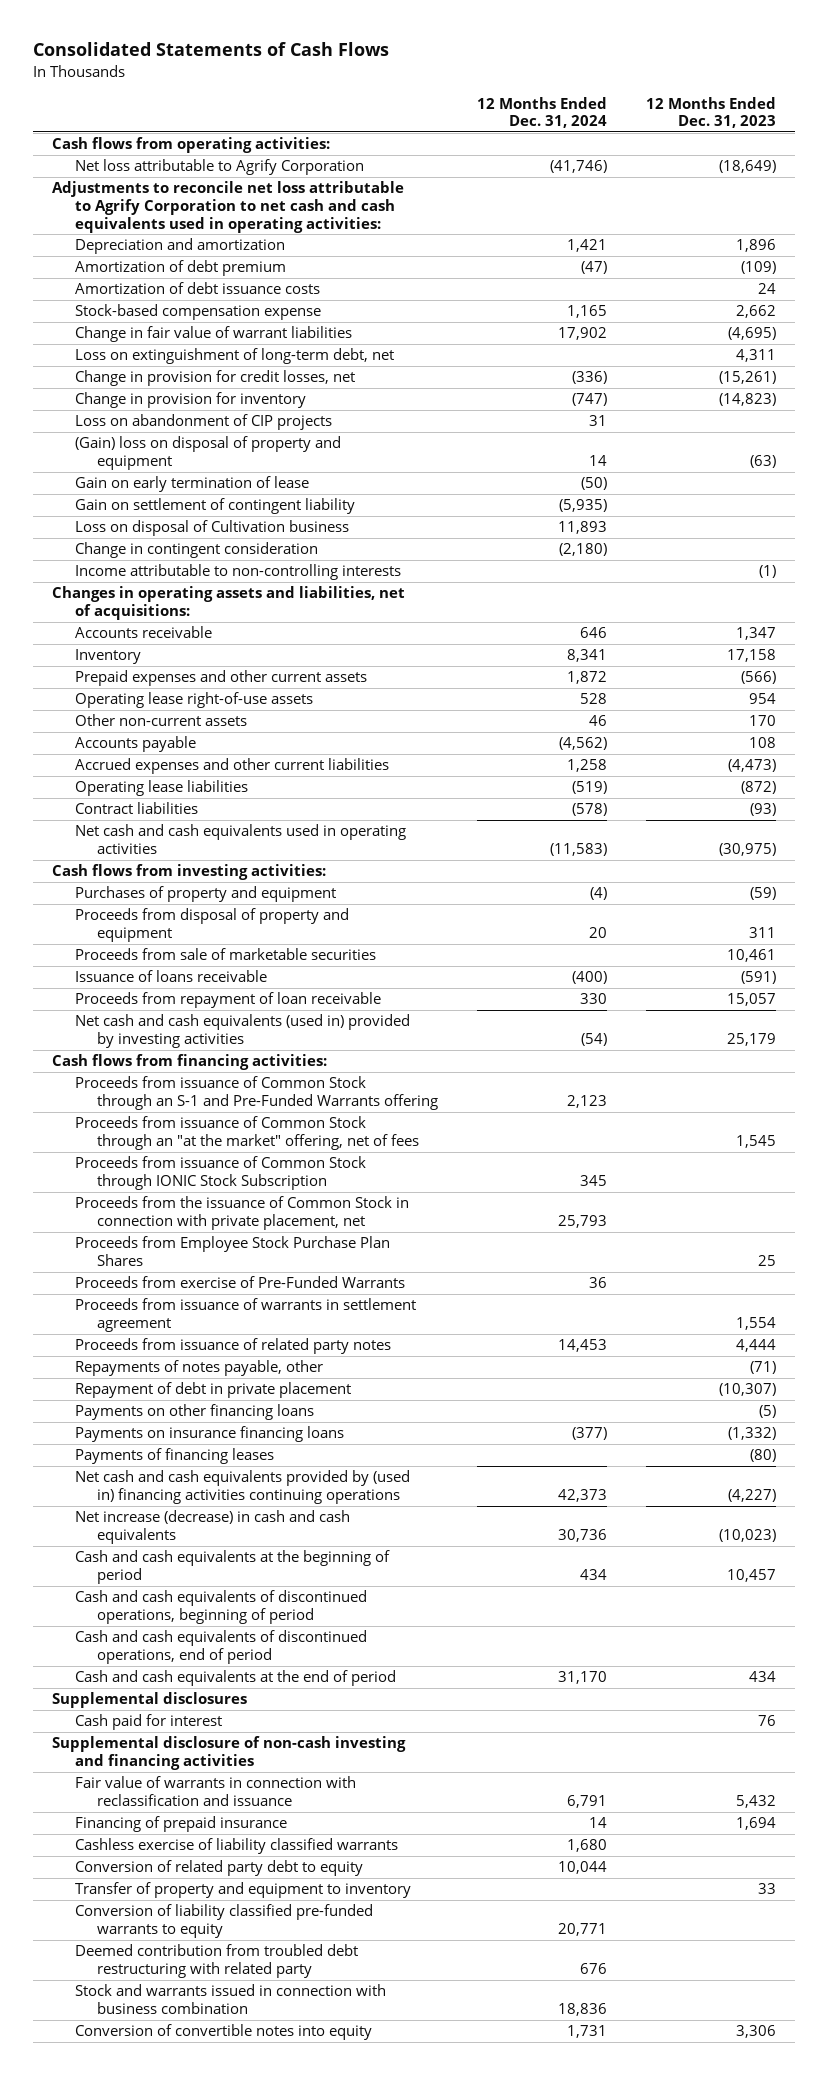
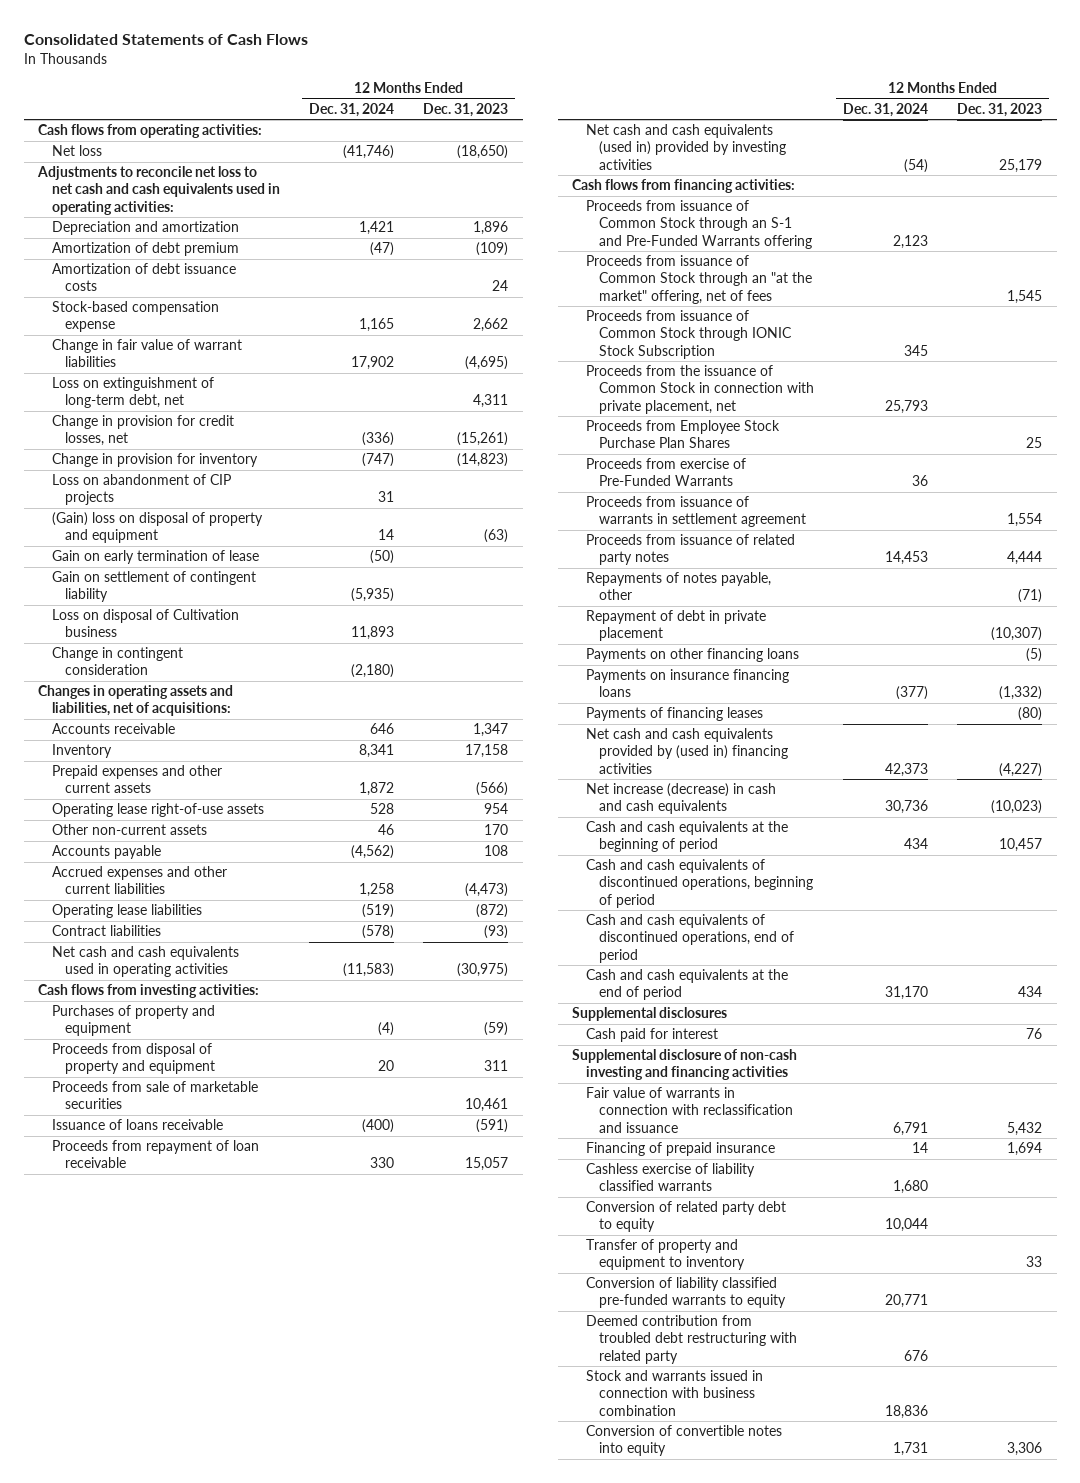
[74,159,364,176] Net loss attributable to Agrify Corporation -> [51,145,102,157] Net loss
[718,160,776,174] (18,649) -> [457,145,509,160] (18,650)
[52,181,405,233] Adjustments to reconcile net loss attributable to Agrify Corporation to net cash and cash equivalents used in operating activities: -> [37,166,280,215] Adjustments to reconcile net loss to net cash and cash equivalents used in operating activities:
[74,564,401,581] Income attributable to non-controlling interests -> none
[74,1470,410,1505] Net cash and cash equivalents provided by (used in) financing activities continuing operations -> [585,728,788,774] Net cash and cash equivalents provided by (used in) financing activities

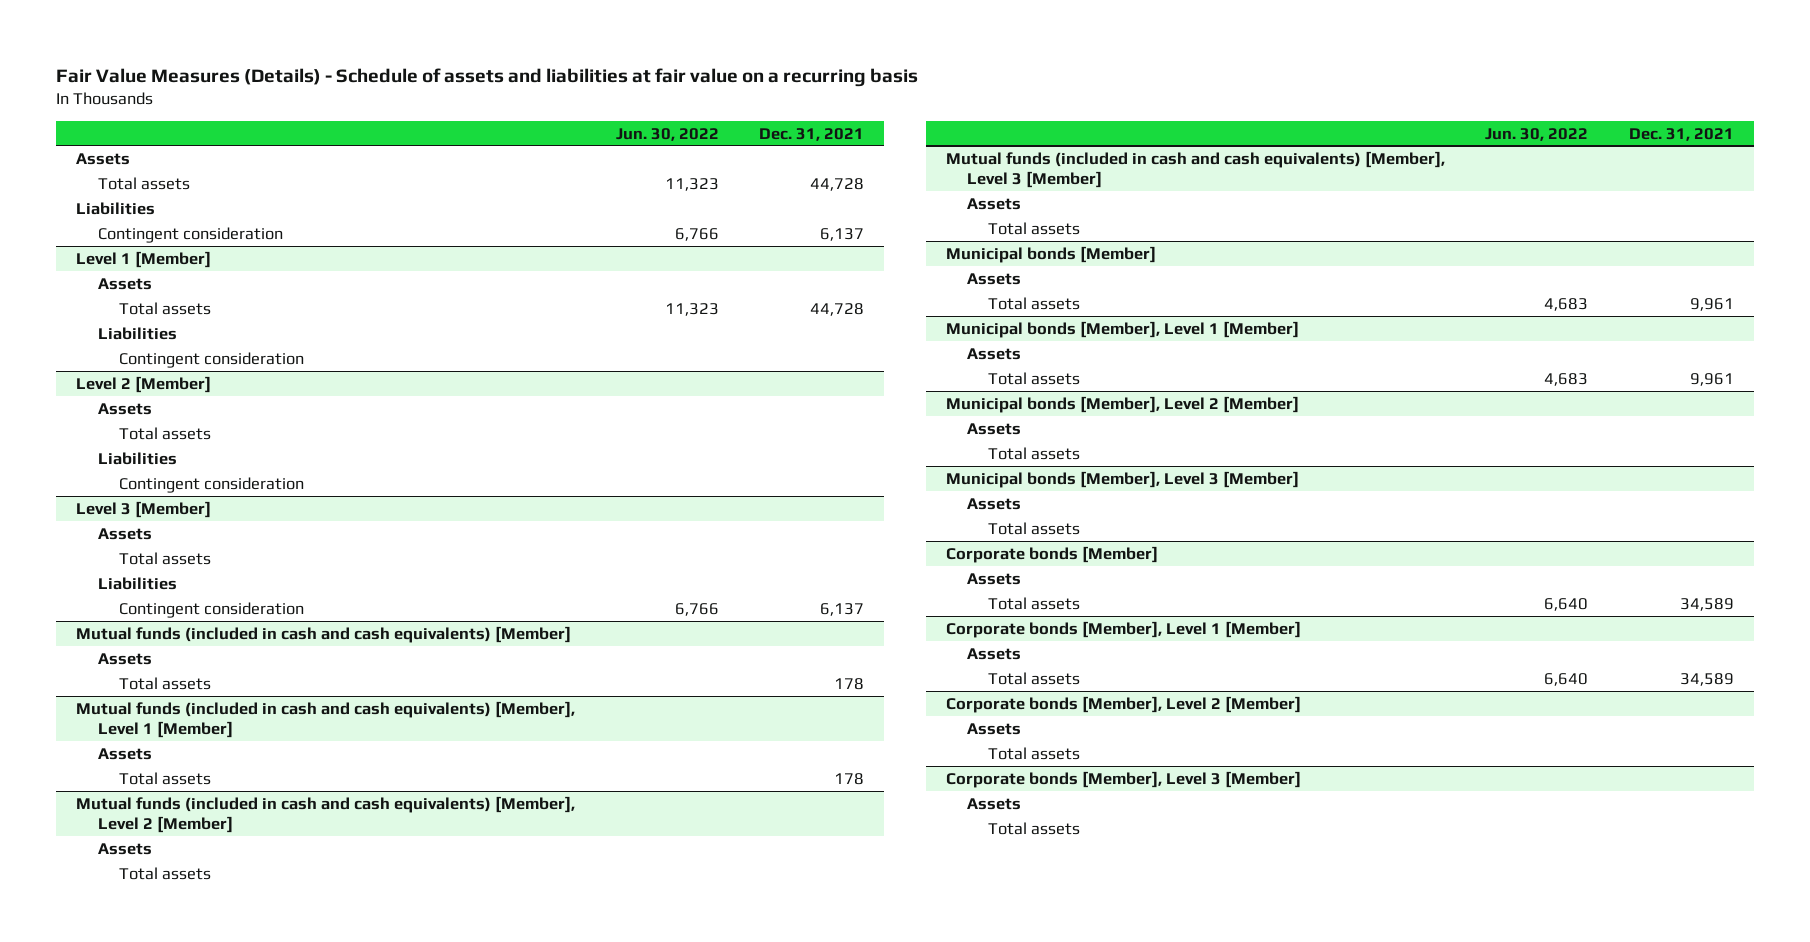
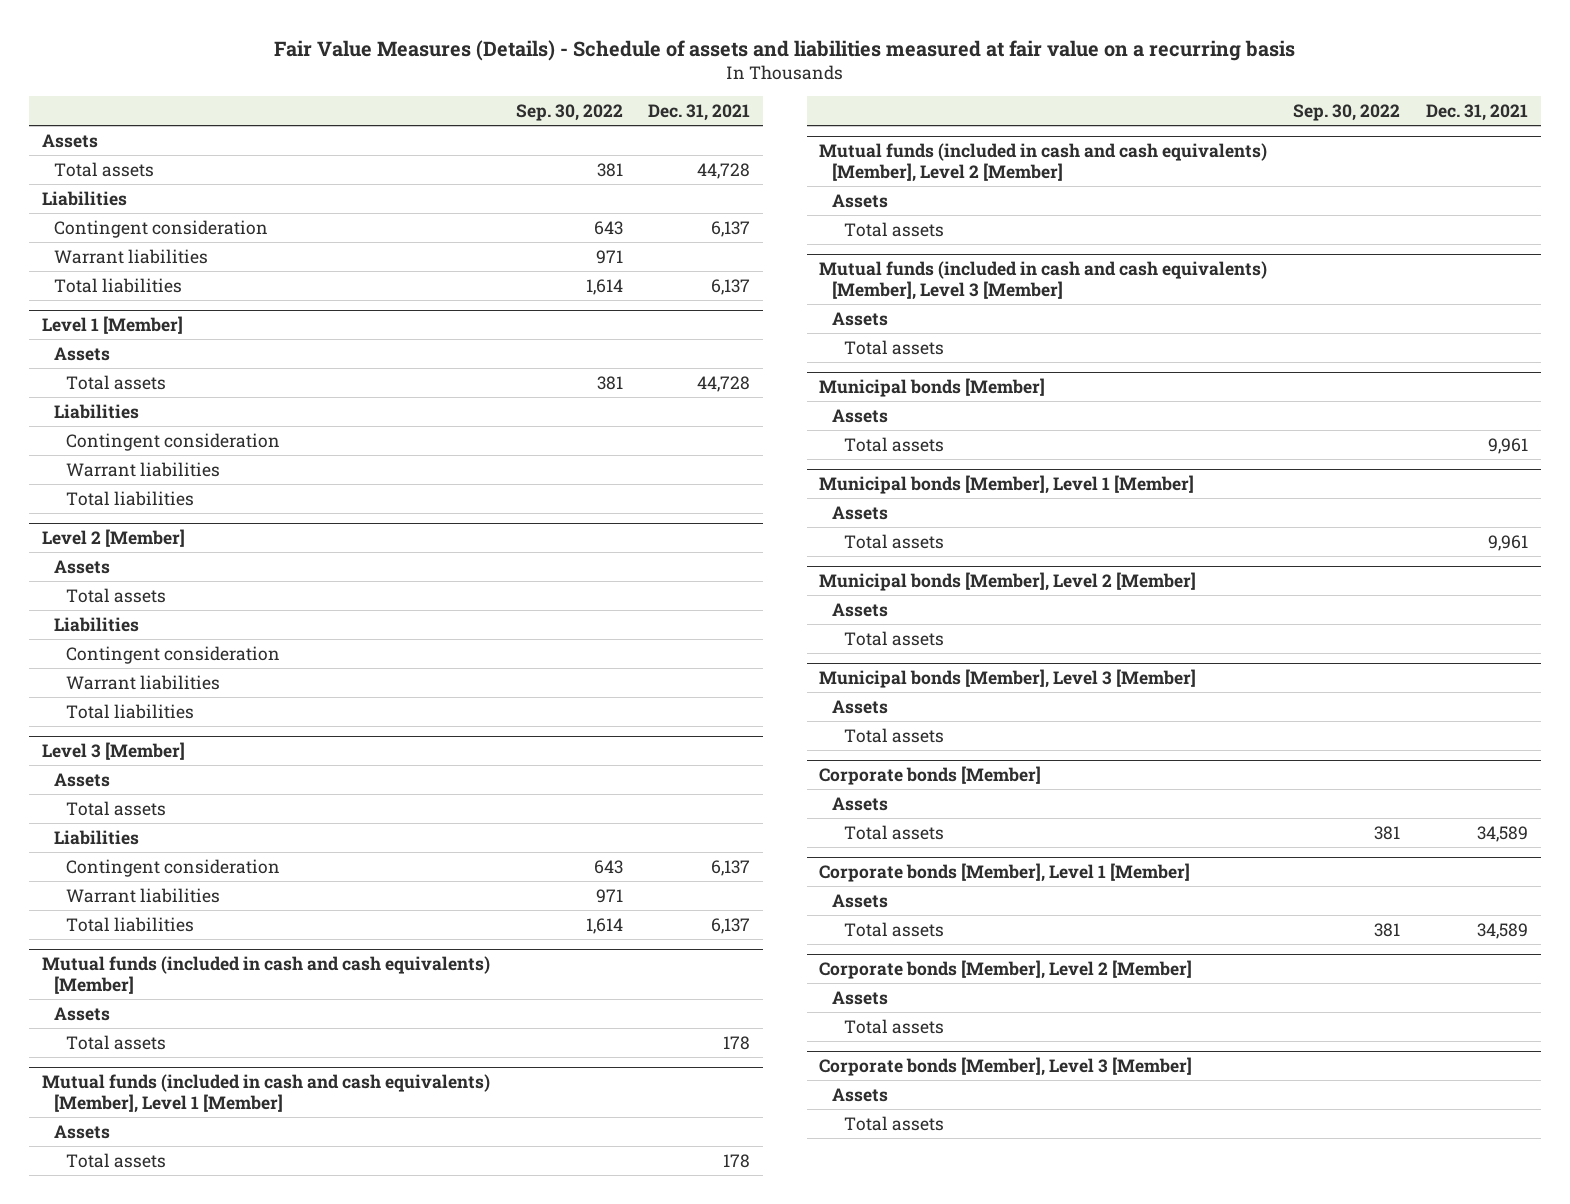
[56,67,919,87] Fair Value Measures (Details) - Schedule of assets and liabilities at fair value on a recurring basis -> [273,39,1295,61] Fair Value Measures (Details) - Schedule of assets and liabilities measured at fair value on a recurring basis
[615,127,719,141] Jun. 30, 2022 -> none
none -> [515,104,623,122] Sep. 30, 2022
none -> [53,248,208,264] Warrant liabilities
none -> [53,277,182,293] Total liabilities
none -> [66,461,221,477] Warrant liabilities
none -> [66,490,195,506] Total liabilities
none -> [66,674,221,690] Warrant liabilities
none -> [66,703,195,719] Total liabilities
none -> [66,887,221,903] Warrant liabilities
none -> [66,916,195,932] Total liabilities

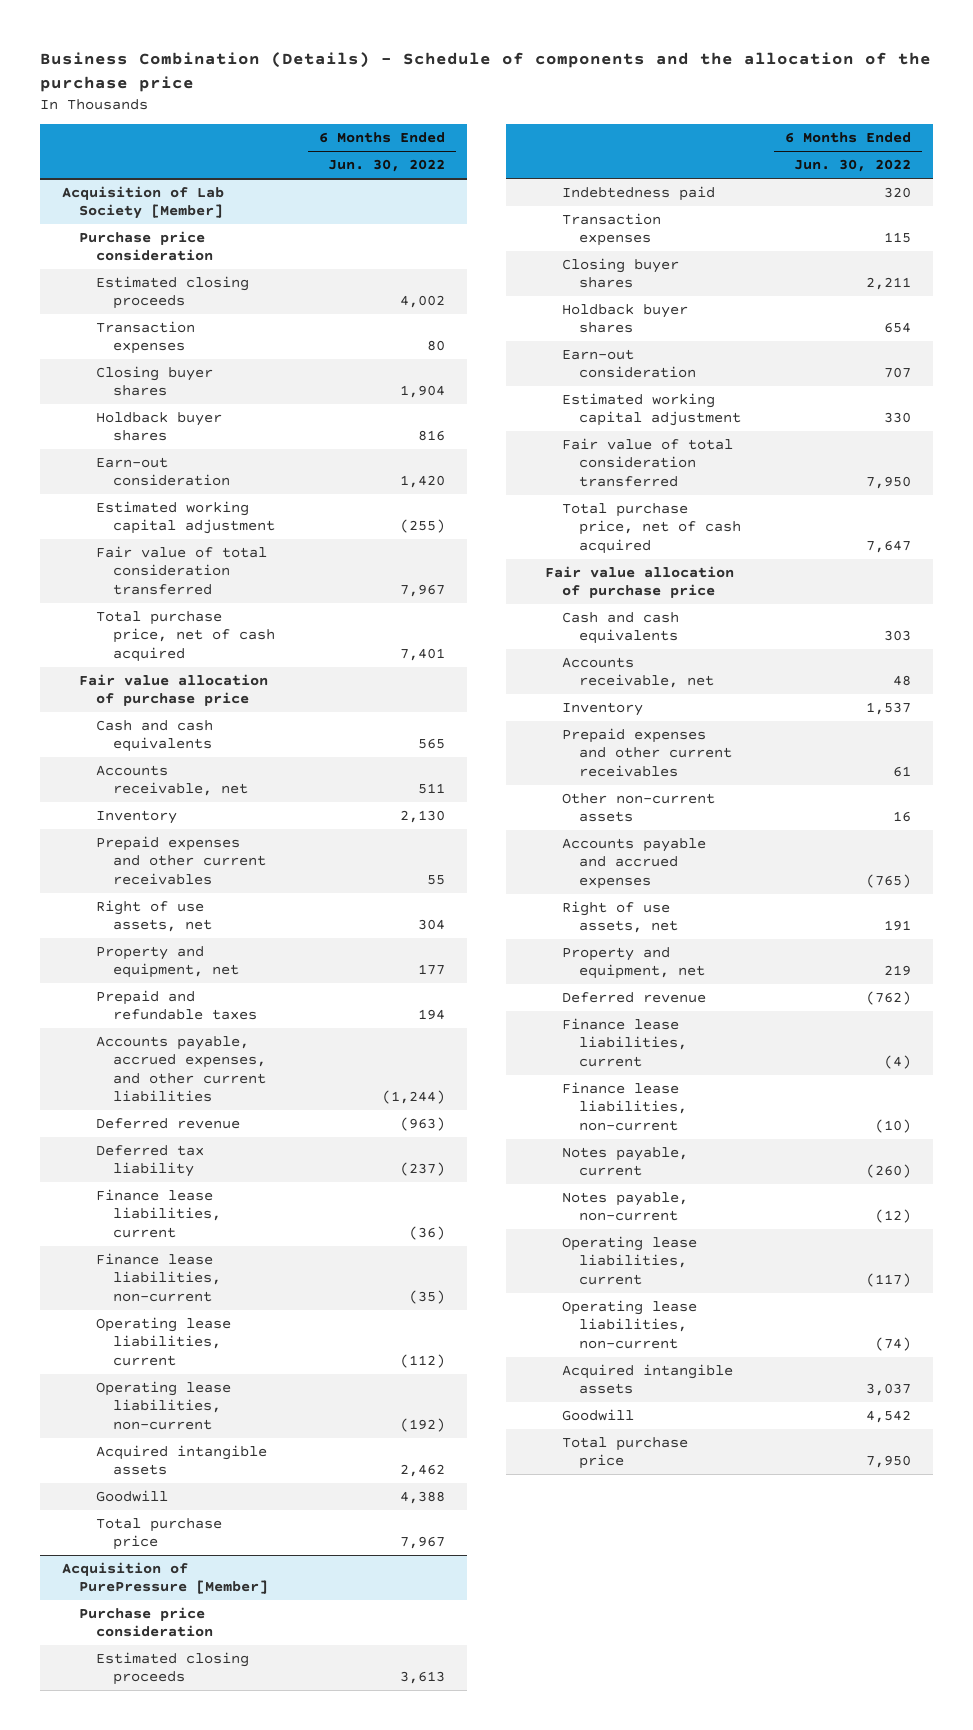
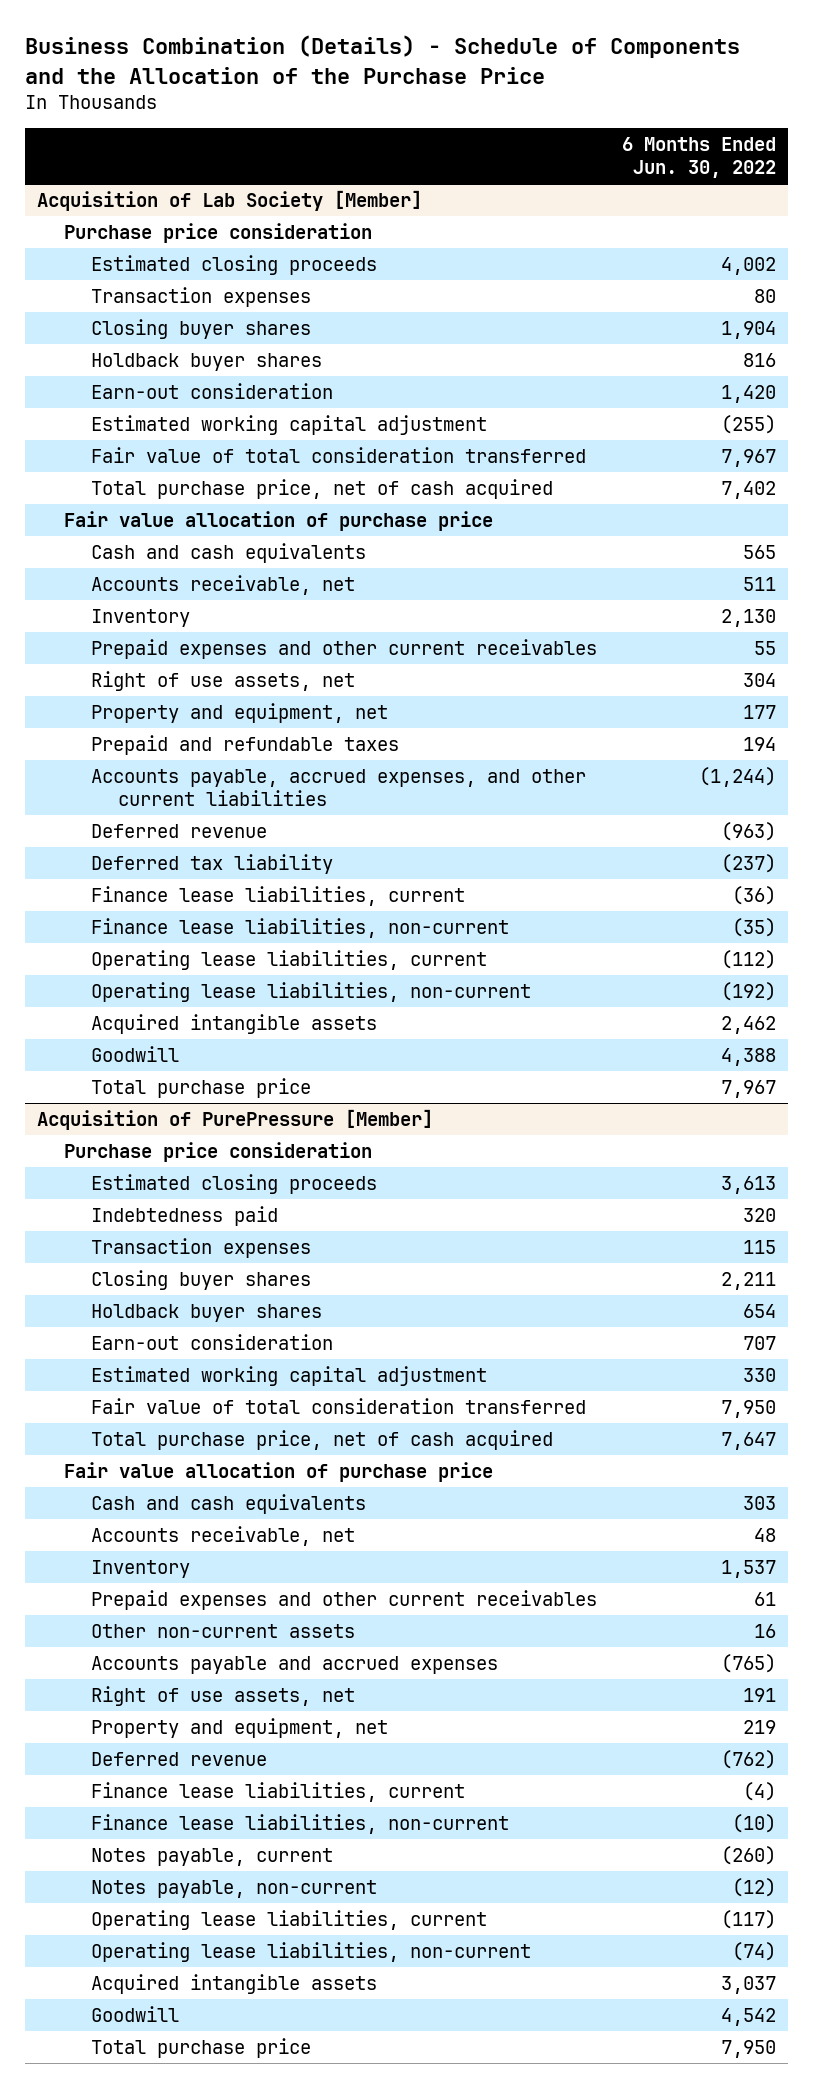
[40,51,932,92] Business Combination (Details) - Schedule of components and the allocation of the purchase price -> [24,35,740,84] Business Combination (Details) - Schedule of Components and the Allocation of the Purchase Price
[400,647,446,661] 7,401 -> [720,480,776,499] 7,402

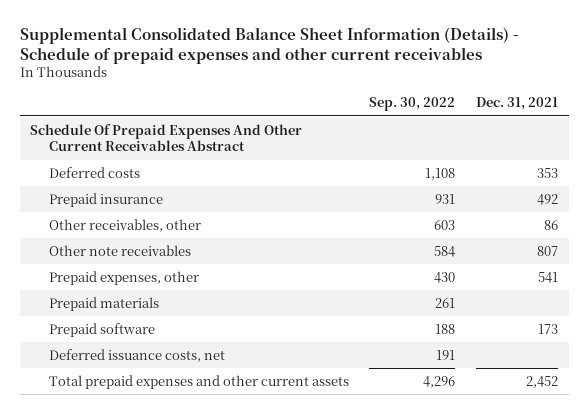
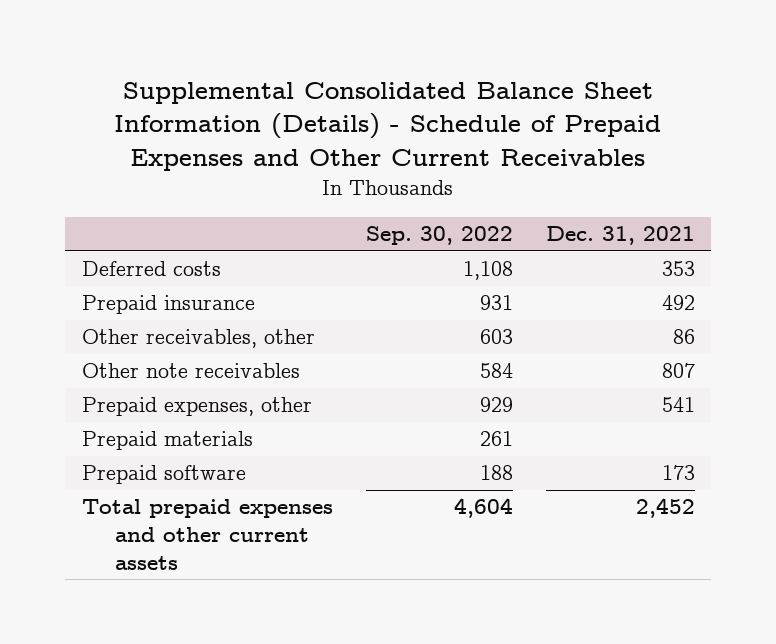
[19,26,519,64] Supplemental Consolidated Balance Sheet Information (Details) - Schedule of prepaid expenses and other current receivables -> [114,81,662,172] Supplemental Consolidated Balance Sheet Information (Details) - Schedule of Prepaid Expenses and Other Current Receivables
[30,123,303,152] Schedule Of Prepaid Expenses And Other Current Receivables Abstract -> none
[434,271,456,283] 430 -> [479,397,513,413] 929
[48,348,225,362] Deferred issuance costs, net -> none
[423,375,456,388] 4,296 -> [453,498,513,519] 4,604

